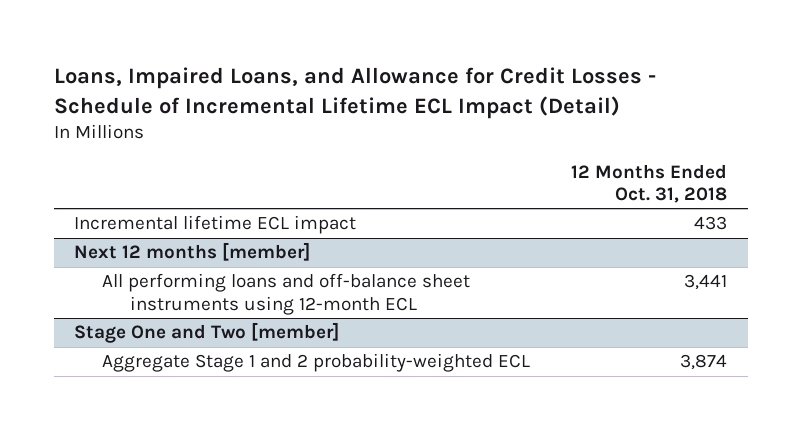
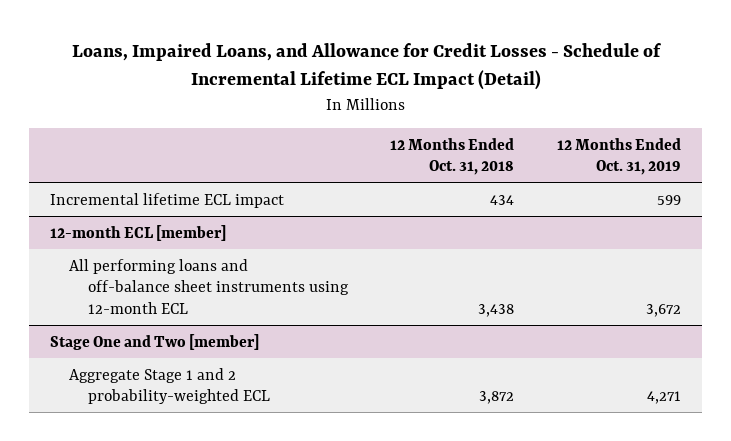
none -> [556,137,681,176] 12 Months Ended Oct. 31, 2019
[694,216,728,231] 433 -> [490,194,515,205] 434
[74,242,311,262] Next 12 months [member] -> [50,224,227,241] 12-month ECL [member]
[684,274,728,291] 3,441 -> [478,303,515,317] 3,438
[680,354,728,371] 3,874 -> [479,391,515,405] 3,872

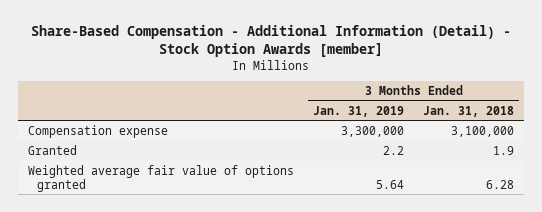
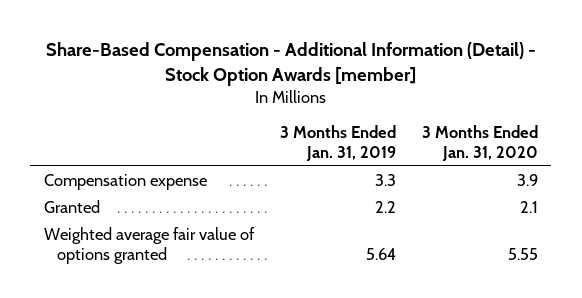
[423,105,515,117] Jan. 31, 2018 -> none
none -> [421,125,538,161] 3 Months Ended Jan. 31, 2020
[341,125,405,137] 3,300,000 -> [374,174,396,187] 3.3

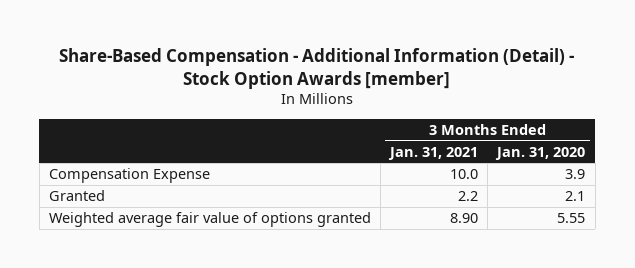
[279,125,396,161] 3 Months Ended Jan. 31, 2019 -> none
none -> [388,146,479,160] Jan. 31, 2021
[43,174,207,191] Compensation expense -> [49,168,211,184] Compensation Expense

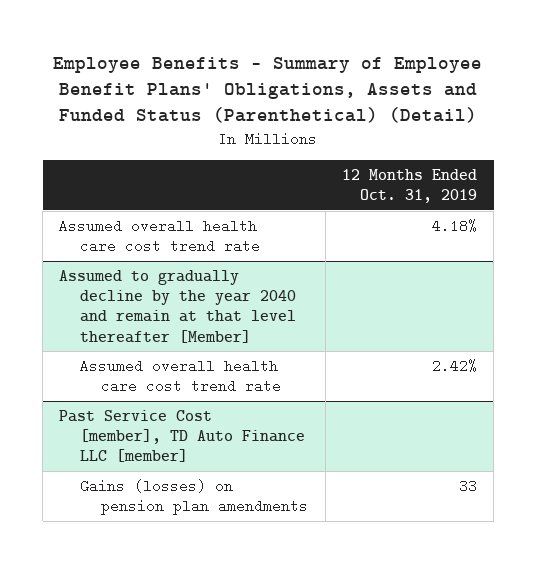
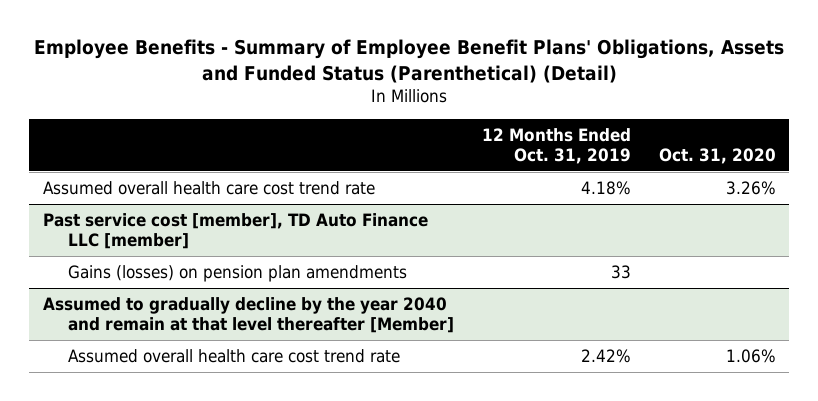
none -> [658,147,776,164] Oct. 31, 2020
none -> [42,212,428,250] Past service cost [member], TD Auto Finance LLC [member]
none -> [68,264,408,282] Gains (losses) on pension plan amendments
[59,409,306,463] Past Service Cost [member], TD Auto Finance LLC [member] -> none
[80,478,309,516] Gains (losses) on pension plan amendments -> none

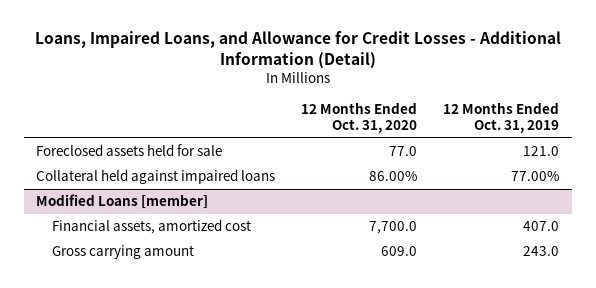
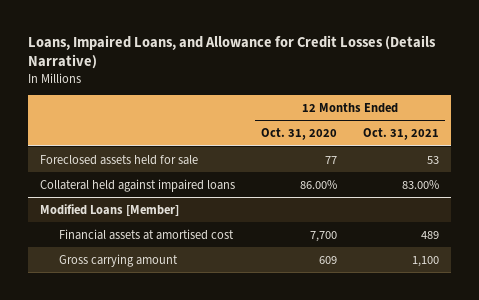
[34,31,561,70] Loans, Impaired Loans, and Allowance for Credit Losses - Additional Information (Detail) -> [27,34,436,70] Loans, Impaired Loans, and Allowance for Credit Losses (Details Narrative)
[443,101,560,134] 12 Months Ended Oct. 31, 2019 -> none
none -> [362,128,439,141] Oct. 31, 2021
[389,146,418,157] 77.0 -> [325,155,338,164] 77
[36,194,209,210] Modified Loans [member] -> [40,203,180,216] Modified Loans [Member]
[51,219,251,235] Financial assets, amortized cost -> [59,228,235,240] Financial assets at amortised cost
[369,221,418,235] 7,700.0 -> [310,230,338,242] 7,700
[381,246,418,257] 609.0 -> [319,255,338,264] 609

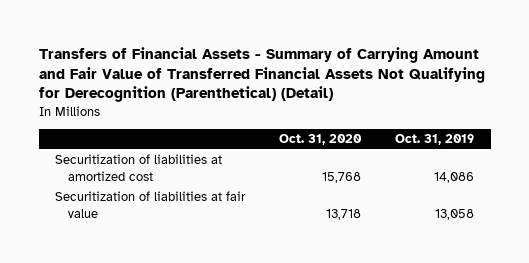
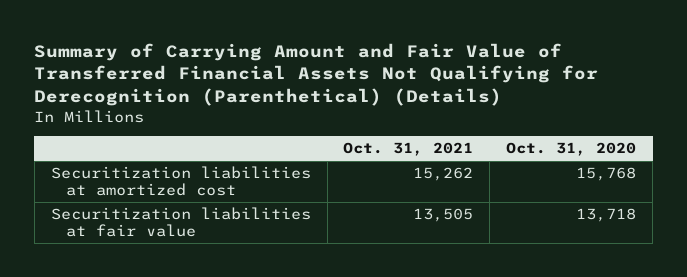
[38,46,485,103] Transfers of Financial Assets - Summary of Carrying Amount and Fair Value of Transferred Financial Assets Not Qualifying for Derecognition (Parenthetical) (Detail) -> [34,42,599,107] Summary of Carrying Amount and Fair Value of Transferred Financial Assets Not Qualifying for Derecognition (Parenthetical) (Details)
[394,134,474,146] Oct. 31, 2019 -> none
none -> [343,142,474,157] Oct. 31, 2021
[55,154,223,182] Securitization of liabilities at amortized cost -> [50,166,311,197] Securitization liabilities at amortized cost
[55,191,247,219] Securitization of liabilities at fair value -> [50,207,311,238] Securitization liabilities at fair value

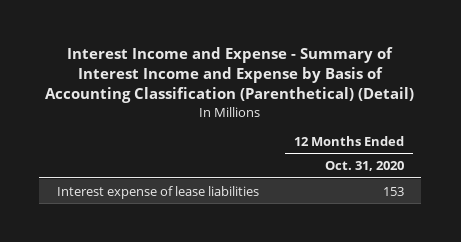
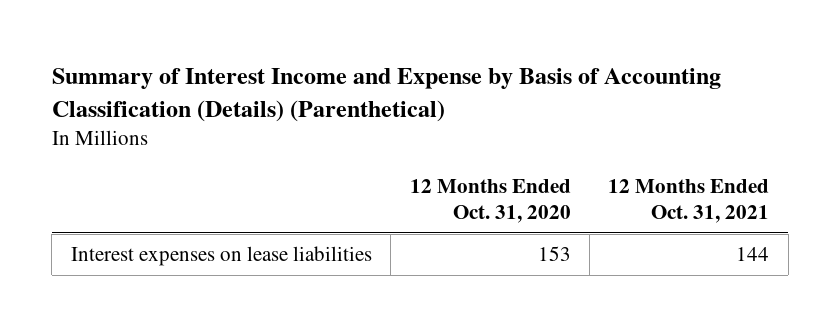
[45,47,415,104] Interest Income and Expense - Summary of Interest Income and Expense by Basis of Accounting Classification (Parenthetical) (Detail) -> [51,68,721,122] Summary of Interest Income and Expense by Basis of Accounting Classification (Details) (Parenthetical)
none -> [608,179,770,224] 12 Months Ended Oct. 31, 2021
[56,185,259,199] Interest expense of lease liabilities -> [70,246,372,267] Interest expenses on lease liabilities

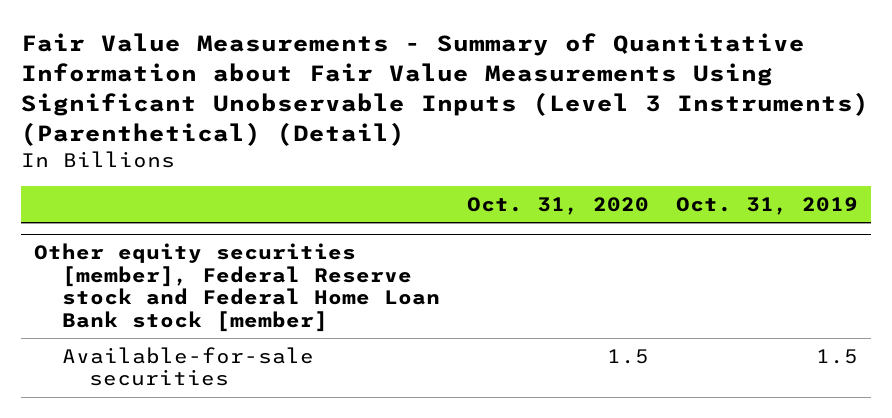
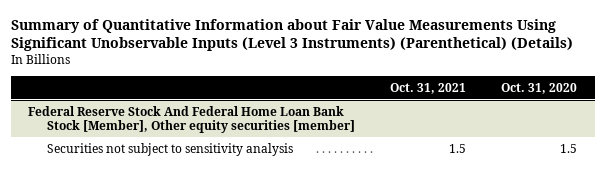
[20,32,869,146] Fair Value Measurements - Summary of Quantitative Information about Fair Value Measurements Using Significant Unobservable Inputs (Level 3 Instruments) (Parenthetical) (Detail) -> [10,18,573,52] Summary of Quantitative Information about Fair Value Measurements Using Significant Unobservable Inputs (Level 3 Instruments) (Parenthetical) (Details)
[675,196,858,215] Oct. 31, 2019 -> none
none -> [390,83,467,95] Oct. 31, 2021
[34,243,440,333] Other equity securities [member], Federal Reserve stock and Federal Home Loan Bank stock [member] -> [28,105,356,133] Federal Reserve Stock And Federal Home Loan Bank Stock [Member], Other equity securities [member]
[61,346,314,387] Available-for-sale securities -> [47,142,294,156] Securities not subject to sensitivity analysis

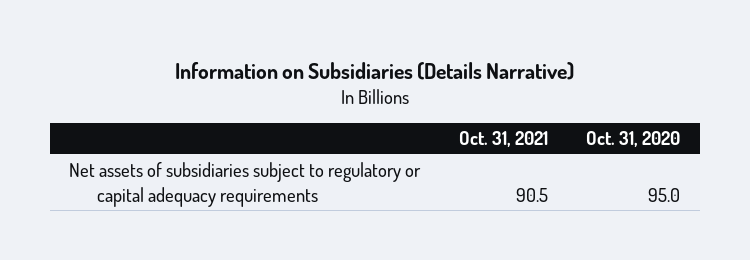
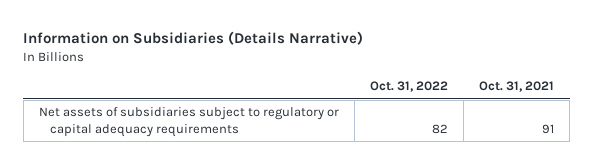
[586,131,681,148] Oct. 31, 2020 -> none
none -> [369,81,448,93] Oct. 31, 2022
[515,187,548,202] 90.5 -> [542,124,555,135] 91

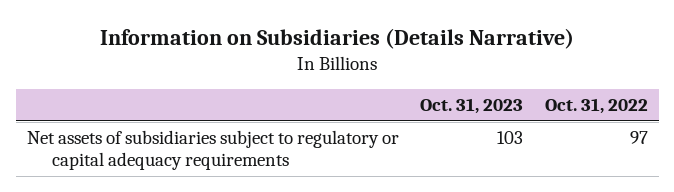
[479,81,555,93] Oct. 31, 2021 -> none
none -> [420,98,524,115] Oct. 31, 2023
[431,124,448,135] 82 -> [629,131,648,145] 97

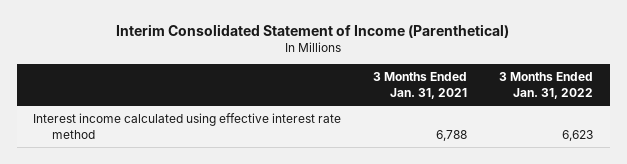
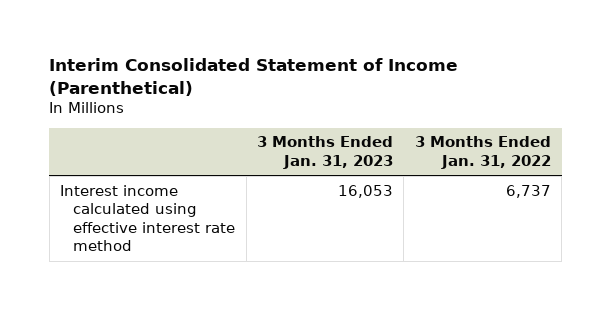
[373,72,468,100] 3 Months Ended Jan. 31, 2021 -> none
none -> [257,136,394,169] 3 Months Ended Jan. 31, 2023
[562,129,594,141] 6,623 -> [505,184,551,198] 6,737

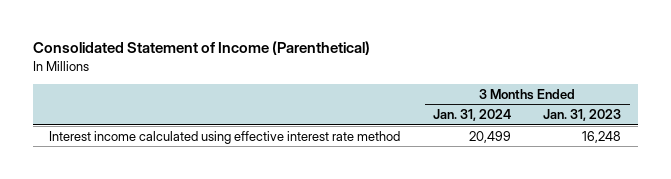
[49,58,459,96] Interim Consolidated Statement of Income (Parenthetical) -> [32,41,370,56] Consolidated Statement of Income (Parenthetical)
[414,136,551,169] 3 Months Ended Jan. 31, 2022 -> none
none -> [432,109,511,122] Jan. 31, 2024
[338,184,394,198] 16,053 -> [582,130,622,143] 16,248

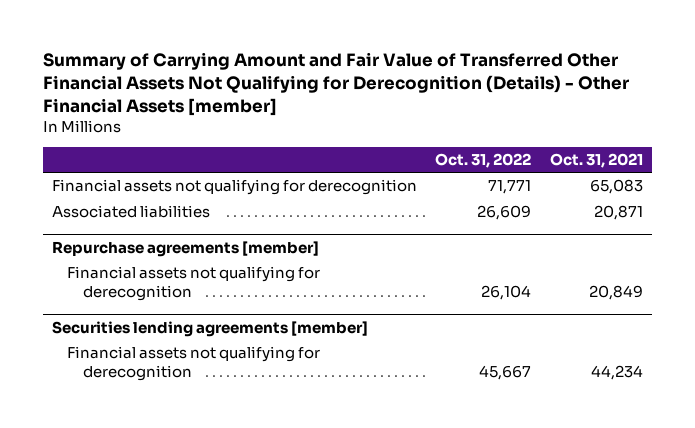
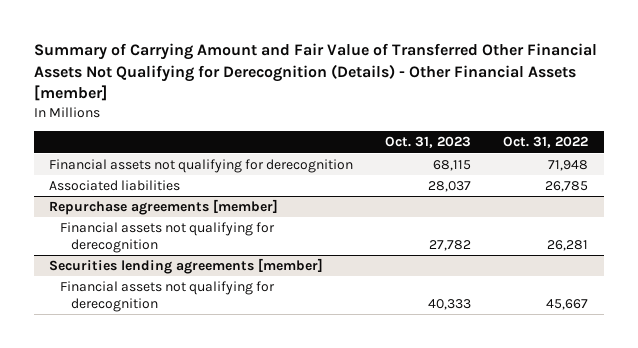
[549,152,643,168] Oct. 31, 2021 -> none
none -> [385,136,472,149] Oct. 31, 2023
[488,180,532,195] 71,771 -> [548,160,589,172] 71,948
[477,205,532,221] 26,609 -> [545,181,589,193] 26,785
[481,284,532,300] 26,104 -> [547,239,589,251] 26,281

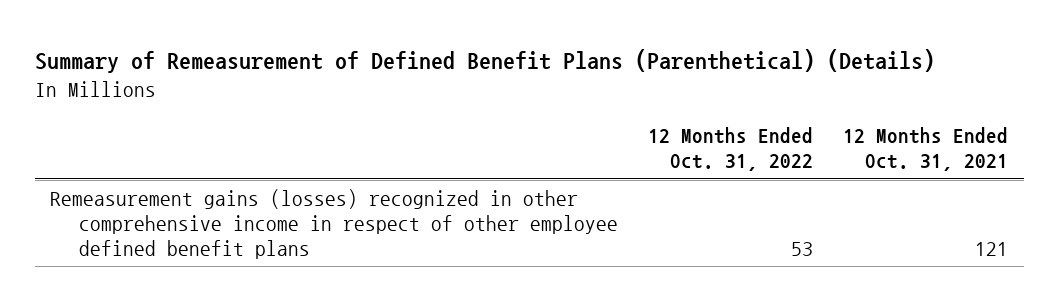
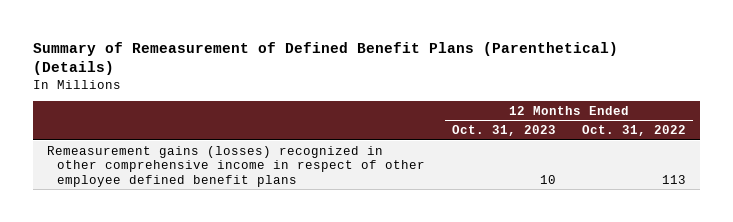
[843,127,1009,172] 12 Months Ended Oct. 31, 2021 -> none
none -> [451,125,556,137] Oct. 31, 2023
[791,241,814,256] 53 -> [662,174,687,184] 113

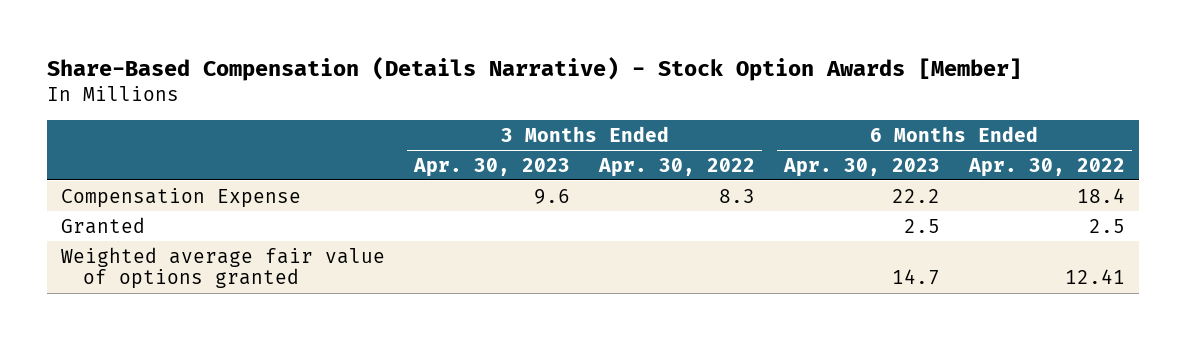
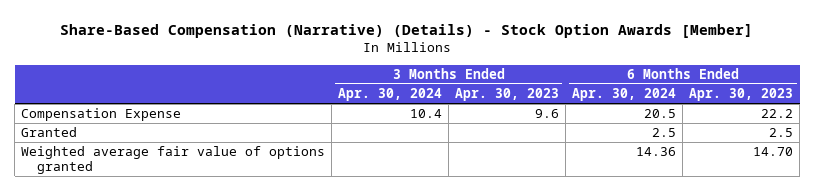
[46,56,1022,81] Share-Based Compensation (Details Narrative) - Stock Option Awards [Member] -> [60,23,754,38] Share-Based Compensation (Narrative) (Details) - Stock Option Awards [Member]
[597,157,755,177] Apr. 30, 2022 -> none
[967,157,1125,177] Apr. 30, 2022 -> none
none -> [338,88,443,102] Apr. 30, 2024
none -> [572,88,677,102] Apr. 30, 2024
[891,269,940,286] 14.7 -> [753,147,794,157] 14.70

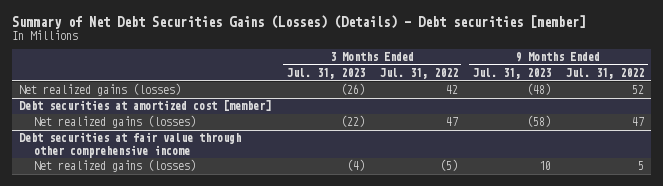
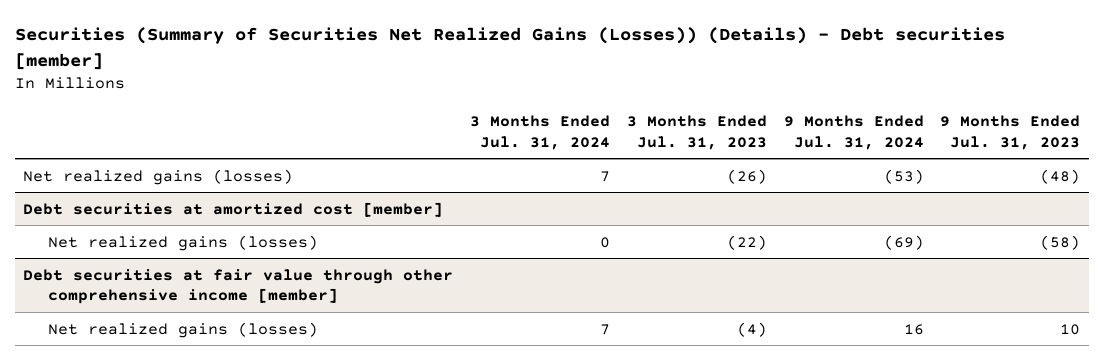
[11,14,586,29] Summary of Net Debt Securities Gains (Losses) (Details) - Debt securities [member] -> [14,27,1005,70] Securities (Summary of Securities Net Realized Gains (Losses)) (Details) - Debt securities [member]
[379,68,458,80] Jul. 31, 2022 -> none
[565,68,644,80] Jul. 31, 2022 -> none
none -> [470,114,611,150] 3 Months Ended Jul. 31, 2024
none -> [783,114,924,150] 9 Months Ended Jul. 31, 2024
[19,132,242,158] Debt securities at fair value through other comprehensive income -> [23,268,454,305] Debt securities at fair value through other comprehensive income [member]

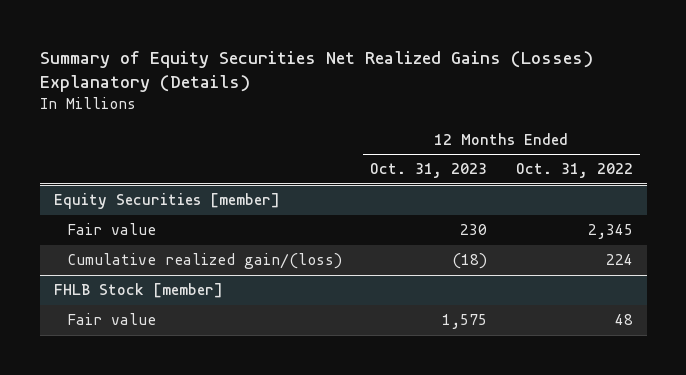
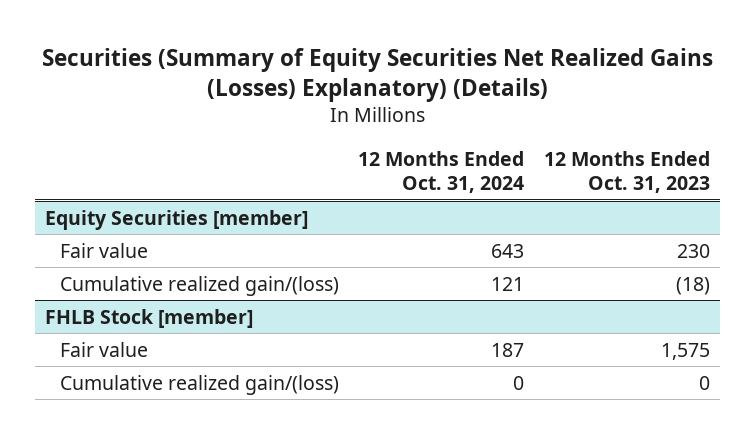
[39,50,593,93] Summary of Equity Securities Net Realized Gains (Losses) Explanatory (Details) -> [41,47,713,102] Securities (Summary of Equity Securities Net Realized Gains (Losses) Explanatory) (Details)
[515,163,633,179] Oct. 31, 2022 -> none
none -> [358,150,525,193] 12 Months Ended Oct. 31, 2024
none -> [59,374,339,395] Cumulative realized gain/(loss)

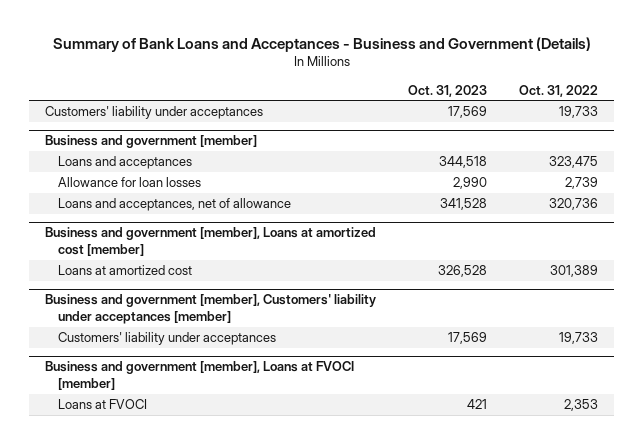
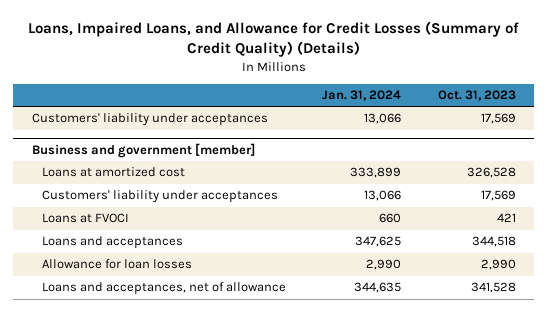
[52,37,591,53] Summary of Bank Loans and Acceptances - Business and Government (Details) -> [27,21,519,58] Loans, Impaired Loans, and Allowance for Credit Losses (Summary of Credit Quality) (Details)
[519,84,599,97] Oct. 31, 2022 -> none
none -> [322,89,402,101] Jan. 31, 2024
[45,227,377,256] Business and government [member], Loans at amortized cost [member] -> none
[45,294,377,324] Business and government [member], Customers' liability under acceptances [member] -> none
[45,361,355,390] Business and government [member], Loans at FVOCI [member] -> none
[57,156,192,170] Loans and acceptances -> [42,236,184,250] Loans and acceptances
[57,177,201,188] Allowance for loan losses -> [42,259,193,270] Allowance for loan losses
[57,198,291,212] Loans and acceptances, net of allowance -> [42,282,287,296] Loans and acceptances, net of allowance

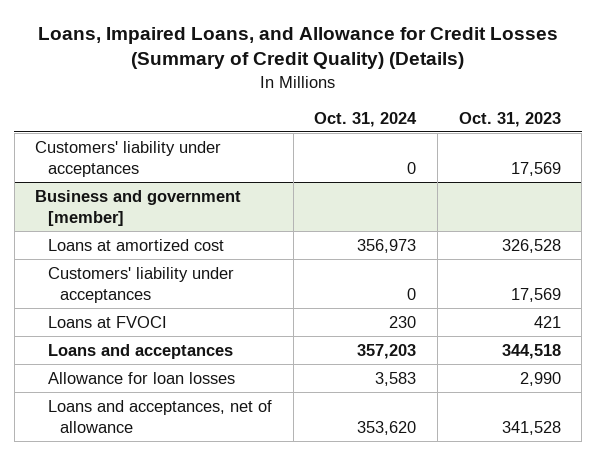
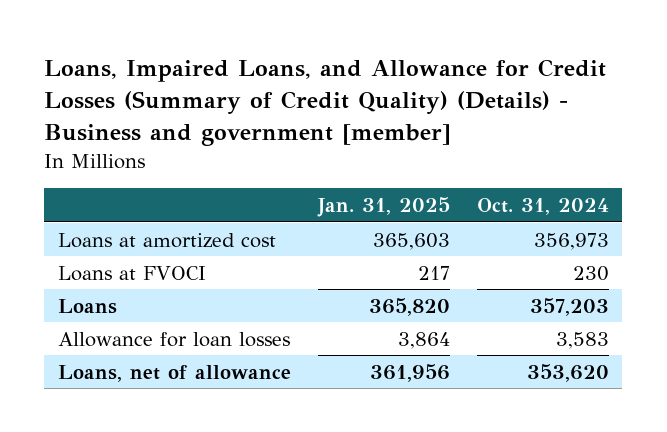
[38,26,559,70] Loans, Impaired Loans, and Allowance for Credit Losses (Summary of Credit Quality) (Details) -> [44,59,607,147] Loans, Impaired Loans, and Allowance for Credit Losses (Summary of Credit Quality) (Details) - Business and government [member]
[458,111,561,127] Oct. 31, 2023 -> none
none -> [316,197,450,218] Jan. 31, 2025
[35,140,222,177] Customers' liability under acceptances -> none
[35,189,242,226] Business and government [member] -> none
[47,266,234,303] Customers' liability under acceptances -> none
[47,343,233,359] Loans and acceptances -> [57,298,117,314] Loans
[47,399,272,433] Loans and acceptances, net of allowance -> [57,364,291,382] Loans, net of allowance

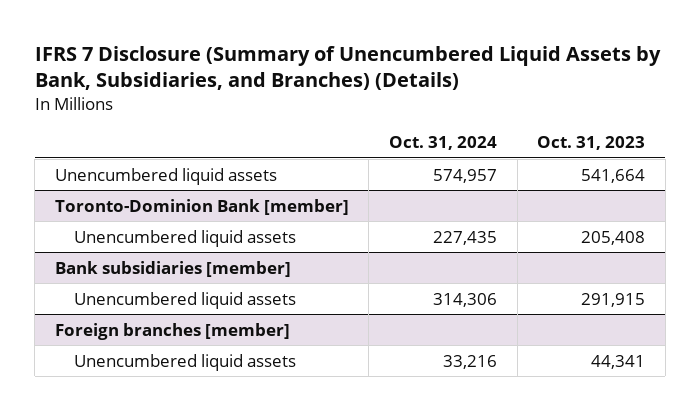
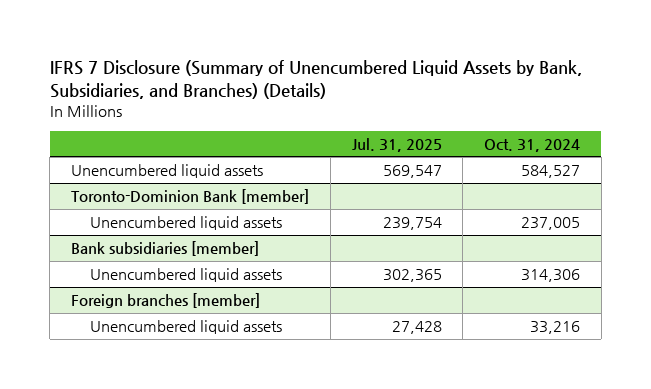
[537,136,646,151] Oct. 31, 2023 -> none
none -> [351,137,442,152] Jul. 31, 2025
[432,168,497,183] 574,957 -> [521,165,581,179] 584,527
[432,230,497,245] 227,435 -> [521,217,581,231] 237,005

